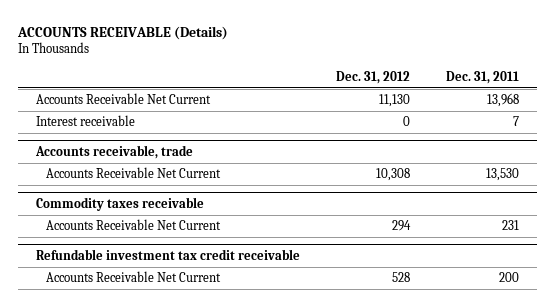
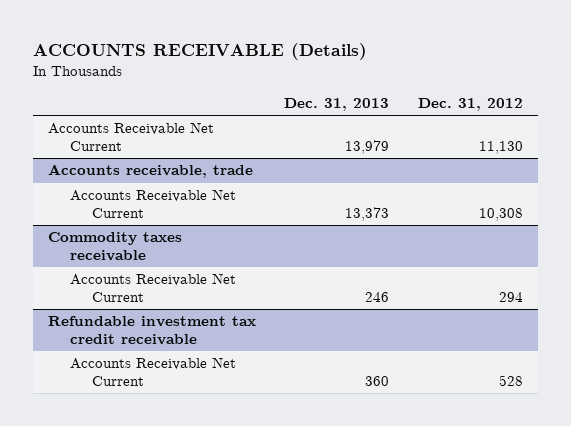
[446,70,520,84] Dec. 31, 2011 -> none
none -> [284,98,390,112] Dec. 31, 2013
[35,115,135,127] Interest receivable -> none

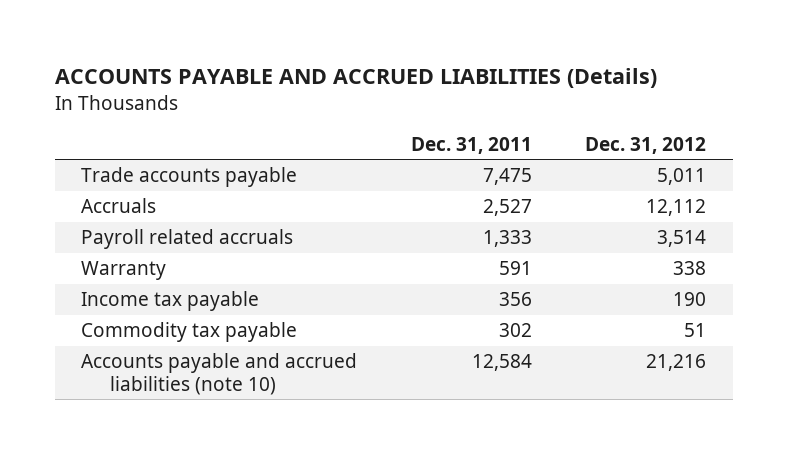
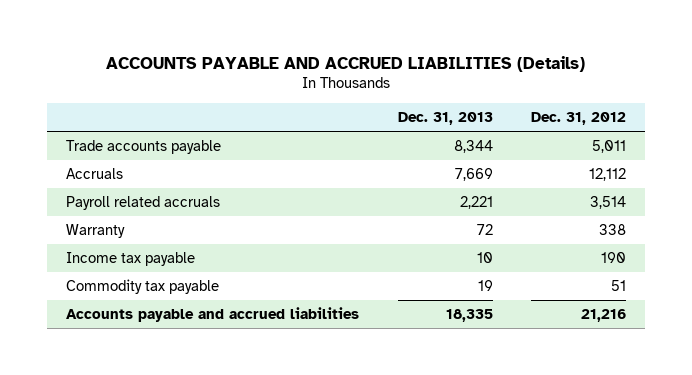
[410,136,532,154] Dec. 31, 2011 -> none
none -> [397,111,493,125] Dec. 31, 2013
[81,353,358,395] Accounts payable and accrued liabilities (note 10) -> [66,307,360,323] Accounts payable and accrued liabilities

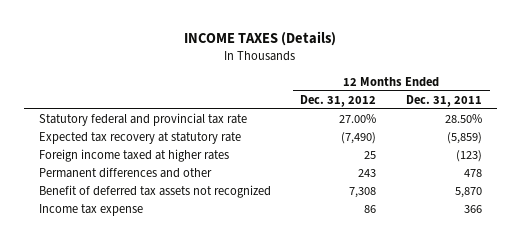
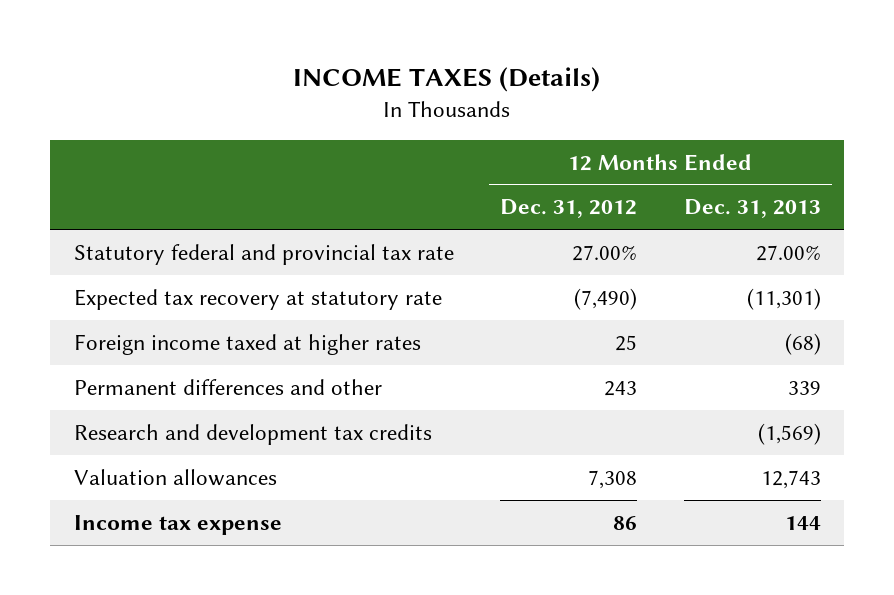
[406,94,483,107] Dec. 31, 2011 -> none
none -> [683,199,821,219] Dec. 31, 2013
none -> [73,423,432,445] Research and development tax credits
[38,185,271,199] Benefit of deferred tax assets not recognized -> [73,468,277,486] Valuation allowances

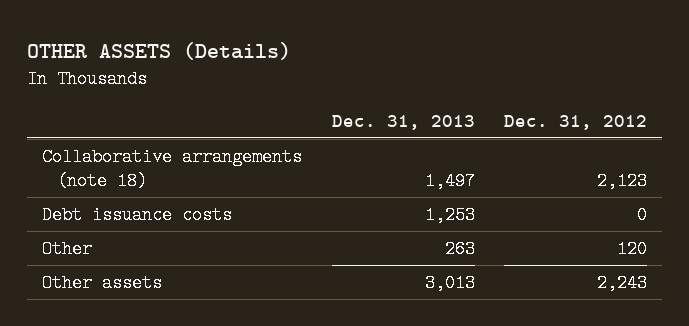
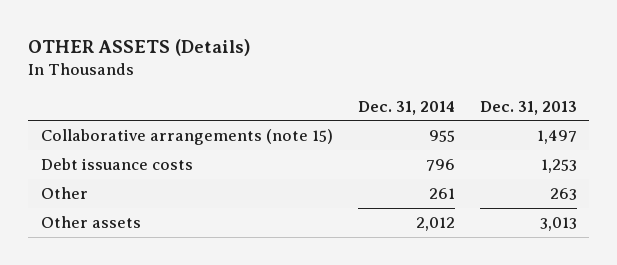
[504,114,648,130] Dec. 31, 2012 -> none
none -> [357,100,455,115] Dec. 31, 2014
[42,147,303,190] Collaborative arrangements (note 18) -> [40,128,333,145] Collaborative arrangements (note 15)

